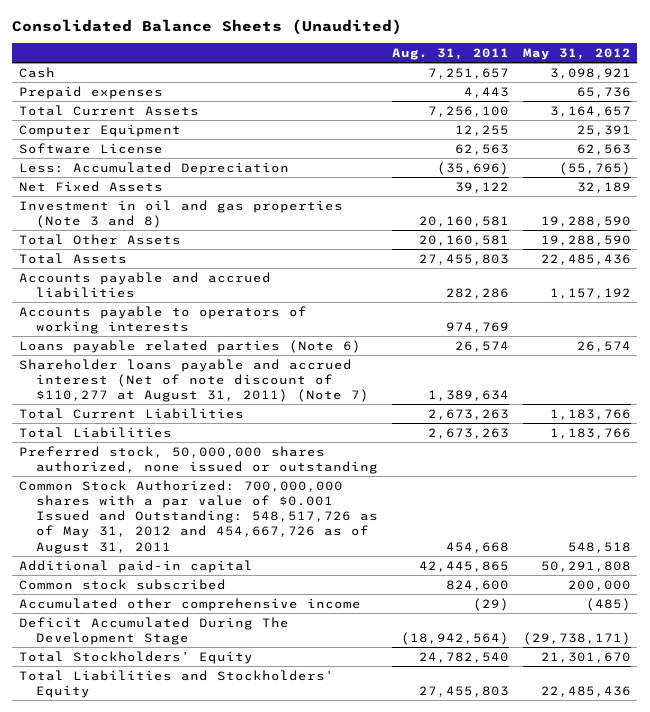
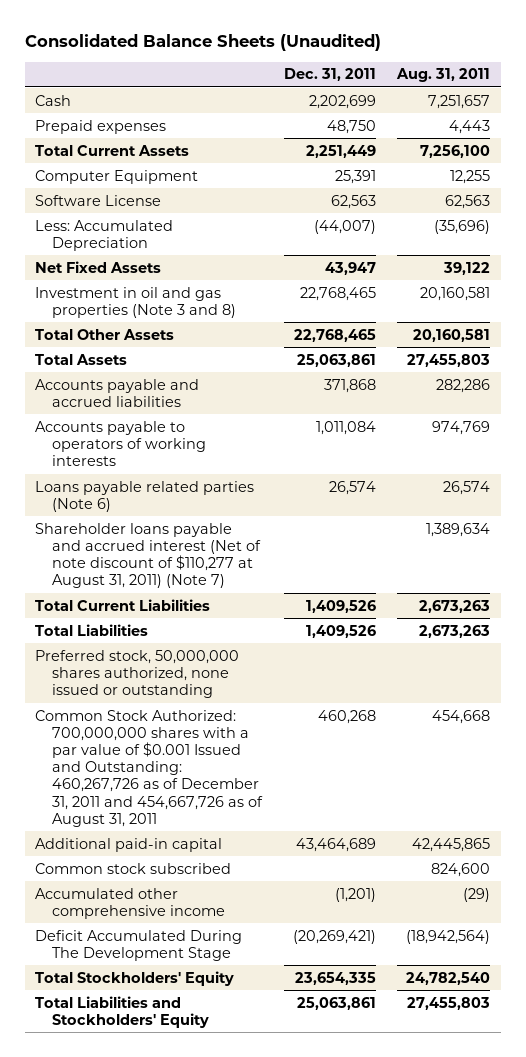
[522,48,631,61] May 31, 2012 -> none
none -> [283,68,376,82] Dec. 31, 2011
[19,479,379,554] Common Stock Authorized: 700,000,000 shares with a par value of $0.001 Issued and Outstanding: 548,517,726 as of May 31, 2012 and 454,667,726 as of August 31, 2011 -> [35,709,264,827] Common Stock Authorized: 700,000,000 shares with a par value of $0.001 Issued and Outstanding: 460,267,726 as of December 31, 2011 and 454,667,726 as of August 31, 2011

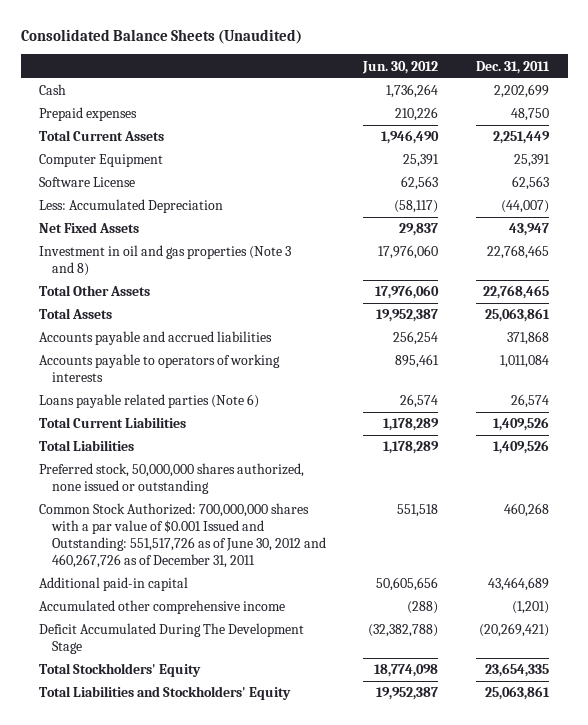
[396,68,491,83] Aug. 31, 2011 -> none
none -> [362,60,439,74] Jun. 30, 2012
[35,522,262,589] Shareholder loans payable and accrued interest (Net of note discount of $110,277 at August 31, 2011) (Note 7) -> none
[35,709,264,827] Common Stock Authorized: 700,000,000 shares with a par value of $0.001 Issued and Outstanding: 460,267,726 as of December 31, 2011 and 454,667,726 as of August 31, 2011 -> [39,503,326,568] Common Stock Authorized: 700,000,000 shares with a par value of $0.001 Issued and Outstanding: 551,517,726 as of June 30, 2012 and 460,267,726 as of December 31, 2011
[35,862,232,874] Common stock subscribed -> none

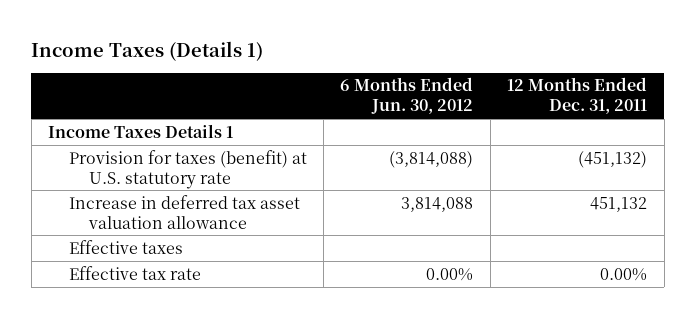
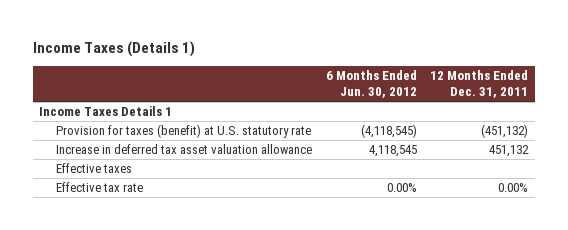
[389,150,474,168] (3,814,088) -> [360,124,417,139] (4,118,545)
[401,196,474,212] 3,814,088 -> [368,145,417,158] 4,118,545

